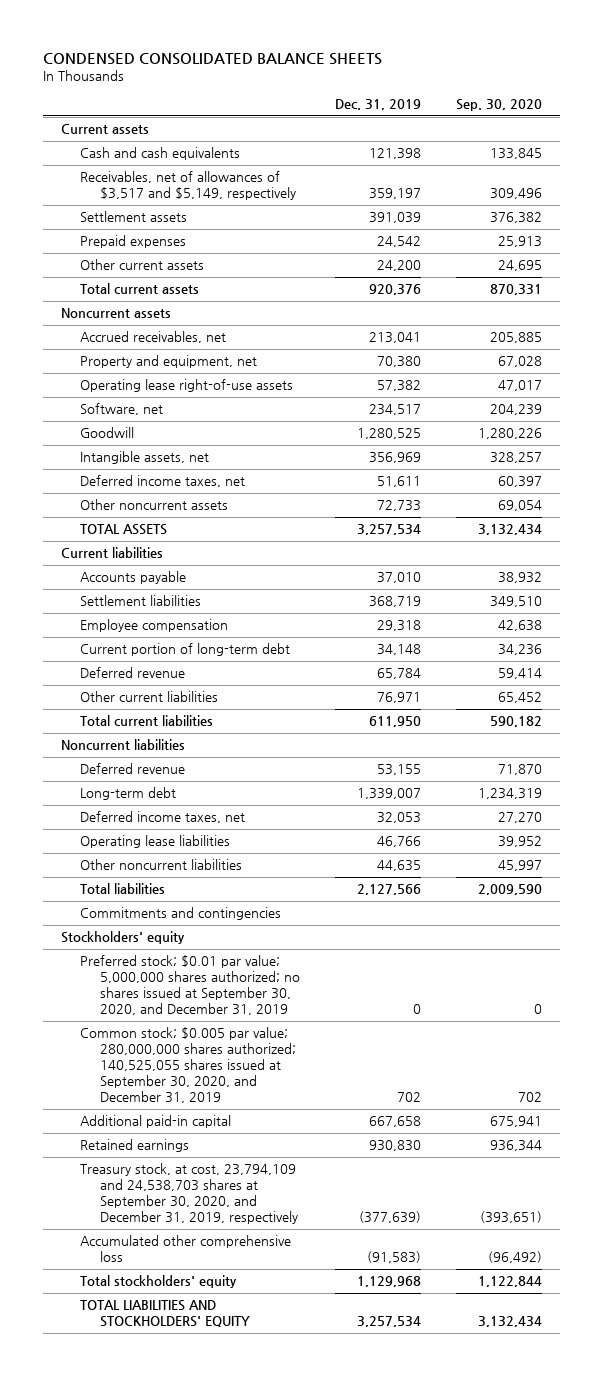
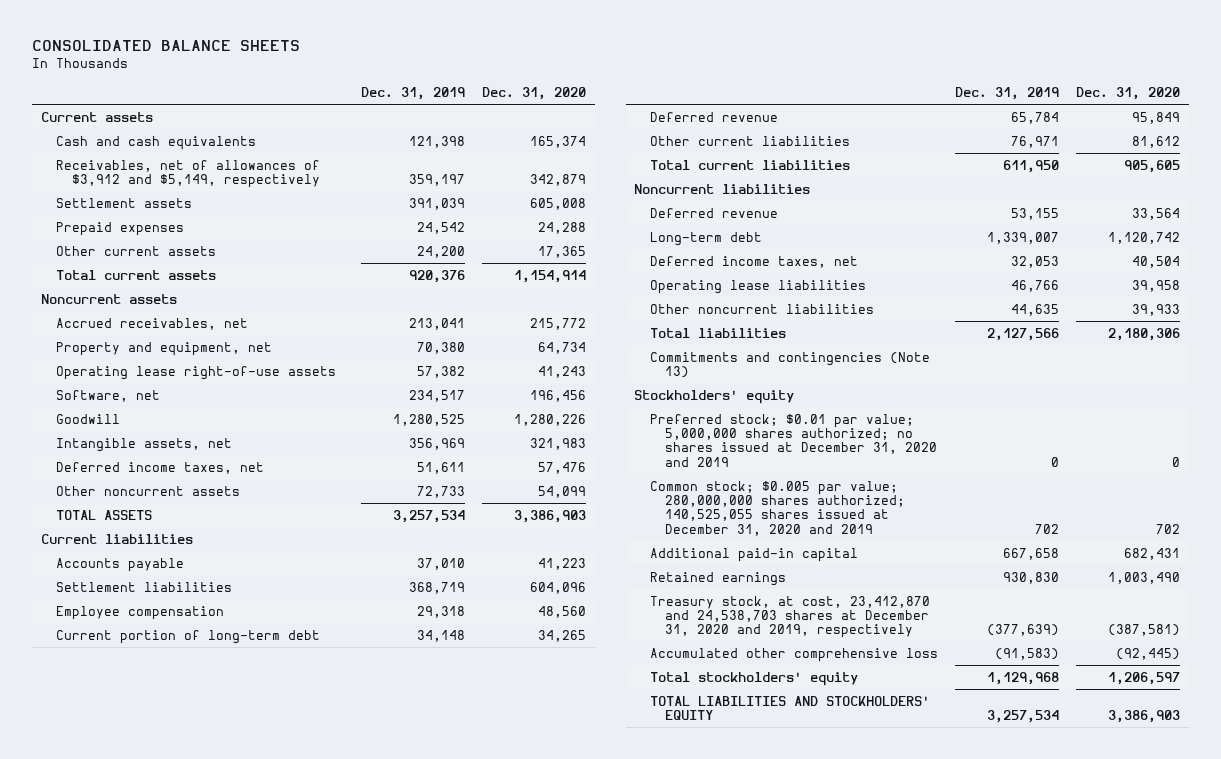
[43,52,383,65] CONDENSED CONSOLIDATED BALANCE SHEETS -> [31,40,300,52] CONSOLIDATED BALANCE SHEETS
[456,99,543,112] Sep. 30, 2020 -> none
none -> [482,86,587,100] Dec. 31, 2020
[80,171,296,201] Receivables, net of allowances of $3,517 and $5,149, respectively -> [56,159,321,188] Receivables, net of allowances of $3,912 and $5,149, respectively
[80,907,282,921] Commitments and contingencies -> [649,351,930,378] Commitments and contingencies (Note 13)
[80,955,300,1016] Preferred stock; $0.01 par value; 5,000,000 shares authorized; no shares issued at September 30, 2020, and December 31, 2019 -> [649,413,938,467] Preferred stock; $0.01 par value; 5,000,000 shares authorized; no shares issued at December 31, 2020 and 2019
[80,1027,296,1104] Common stock; $0.005 par value; 280,000,000 shares authorized; 140,525,055 shares issued at September 30, 2020, and December 31, 2019 -> [649,480,906,536] Common stock; $0.005 par value; 280,000,000 shares authorized; 140,525,055 shares issued at December 31, 2020 and 2019
[80,1163,298,1225] Treasury stock, at cost, 23,794,109 and 24,538,703 shares at September 30, 2020, and December 31, 2019, respectively -> [649,595,930,639] Treasury stock, at cost, 23,412,870 and 24,538,703 shares at December 31, 2020 and 2019, respectively

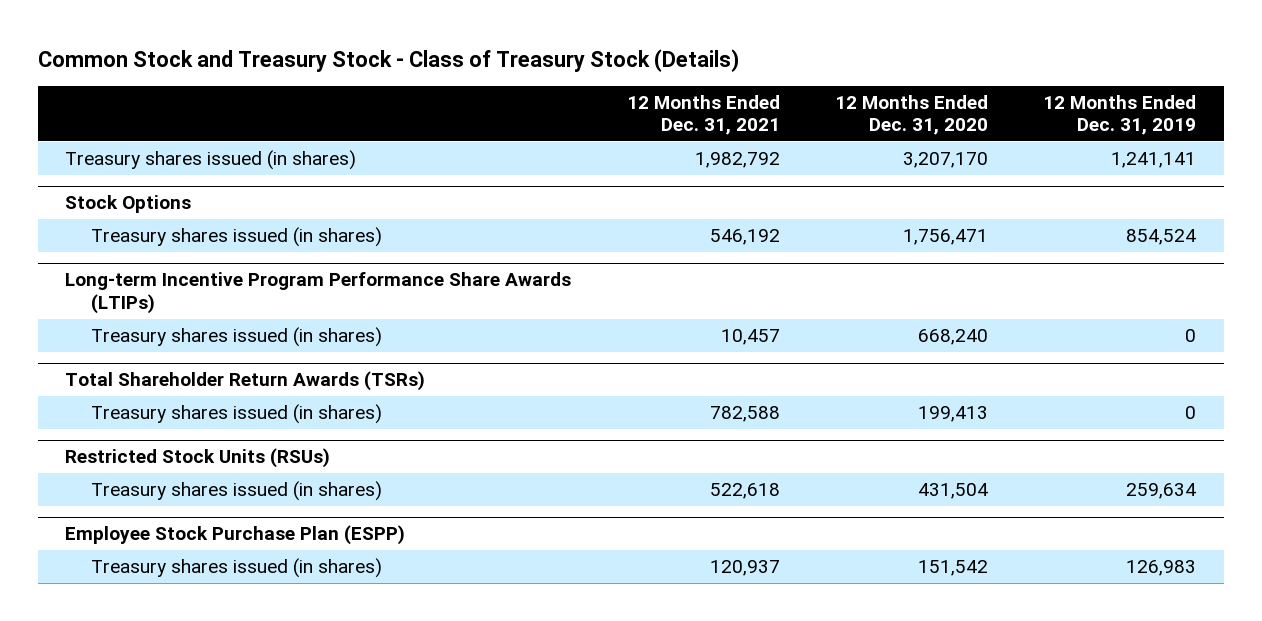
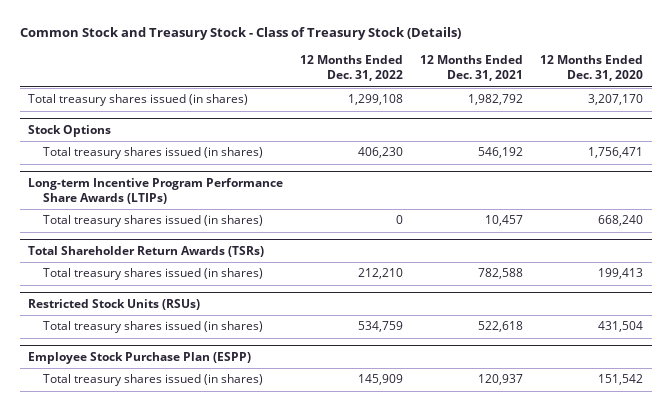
[1043,94,1197,136] 12 Months Ended Dec. 31, 2019 -> none
none -> [300,55,404,82] 12 Months Ended Dec. 31, 2022
[65,150,357,171] Treasury shares issued (in shares) -> [28,94,249,107] Total treasury shares issued (in shares)
[91,227,383,248] Treasury shares issued (in shares) -> [42,147,263,160] Total treasury shares issued (in shares)
[91,327,383,348] Treasury shares issued (in shares) -> [42,215,263,228] Total treasury shares issued (in shares)
[91,404,383,425] Treasury shares issued (in shares) -> [42,268,263,281] Total treasury shares issued (in shares)
[91,481,383,502] Treasury shares issued (in shares) -> [42,321,263,334] Total treasury shares issued (in shares)
[91,558,383,579] Treasury shares issued (in shares) -> [42,374,263,387] Total treasury shares issued (in shares)

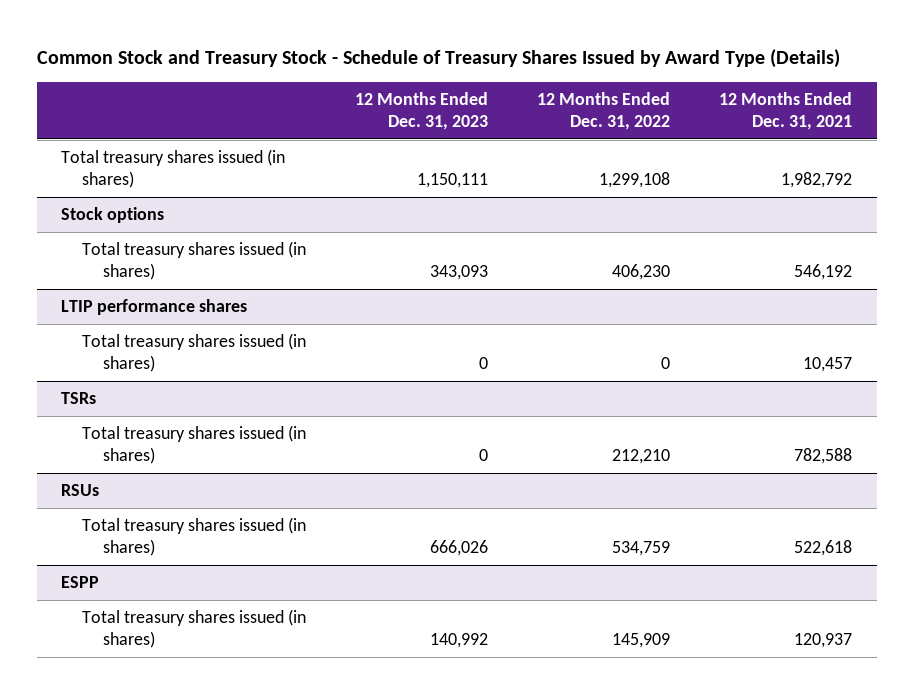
[19,27,461,41] Common Stock and Treasury Stock - Class of Treasury Stock (Details) -> [37,49,841,69] Common Stock and Treasury Stock - Schedule of Treasury Shares Issued by Award Type (Details)
[540,55,644,82] 12 Months Ended Dec. 31, 2020 -> none
none -> [355,92,489,130] 12 Months Ended Dec. 31, 2023
[28,124,112,137] Stock Options -> [61,207,165,224] Stock options
[28,177,284,204] Long-term Incentive Program Performance Share Awards (LTIPs) -> [61,299,248,316] LTIP performance shares
[28,245,265,257] Total Shareholder Return Awards (TSRs) -> [61,392,97,405] TSRs
[28,298,201,310] Restricted Stock Units (RSUs) -> [61,484,100,497] RSUs
[28,351,252,364] Employee Stock Purchase Plan (ESPP) -> [61,576,100,589] ESPP

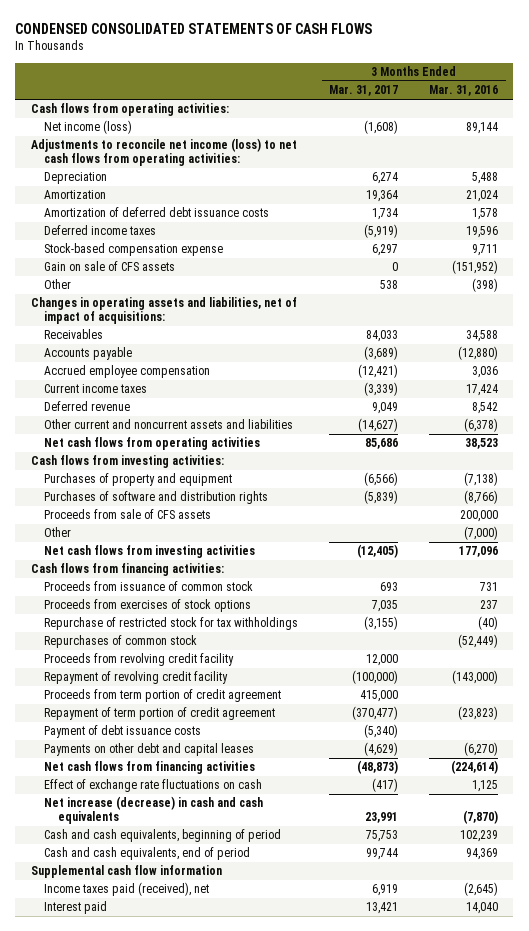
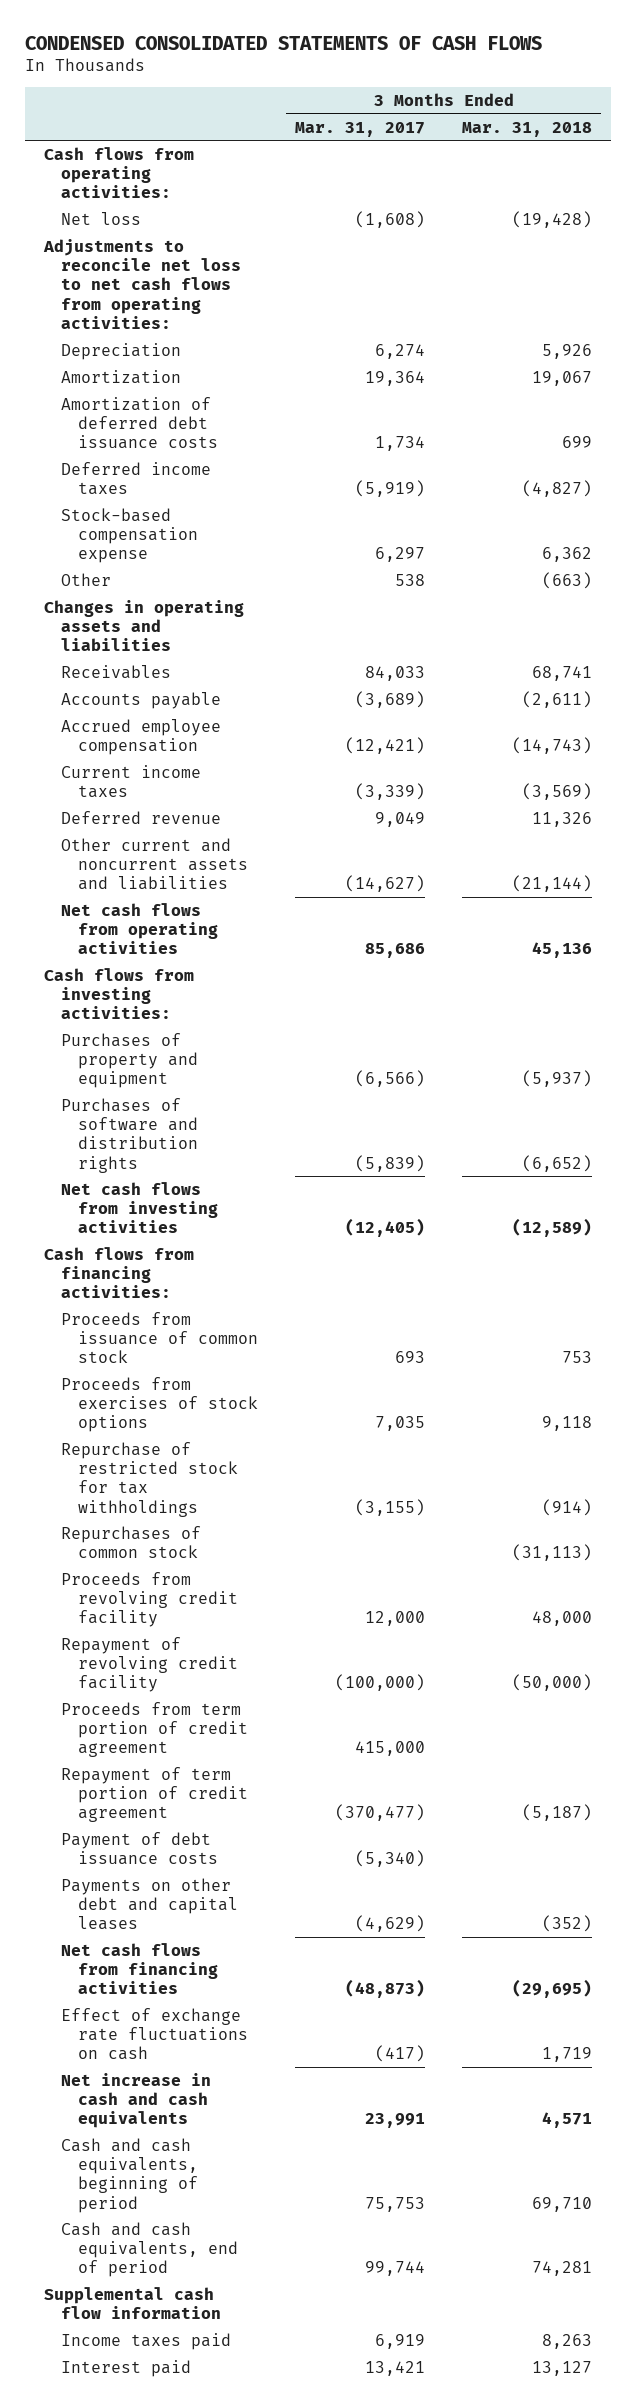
[429,85,499,97] Mar. 31, 2016 -> none
none -> [462,121,593,137] Mar. 31, 2018
[44,120,133,135] Net income (loss) -> [60,211,141,225] Net loss
[30,138,297,167] Adjustments to reconcile net income (loss) to net cash flows from operating activities: -> [42,238,241,329] Adjustments to reconcile net loss to net cash flows from operating activities:
[44,261,176,272] Gain on sale of CFS assets -> none
[30,297,297,325] Changes in operating assets and liabilities, net of impact of acquisitions: -> [43,599,244,652] Changes in operating assets and liabilities
[44,509,212,520] Proceeds from sale of CFS assets -> none
[44,527,72,538] Other -> none
[44,796,264,825] Net increase (decrease) in cash and cash equivalents -> [60,2072,211,2129] Net increase in cash and cash equivalents
[44,882,210,897] Income taxes paid (received), net -> [60,2332,231,2350] Income taxes paid

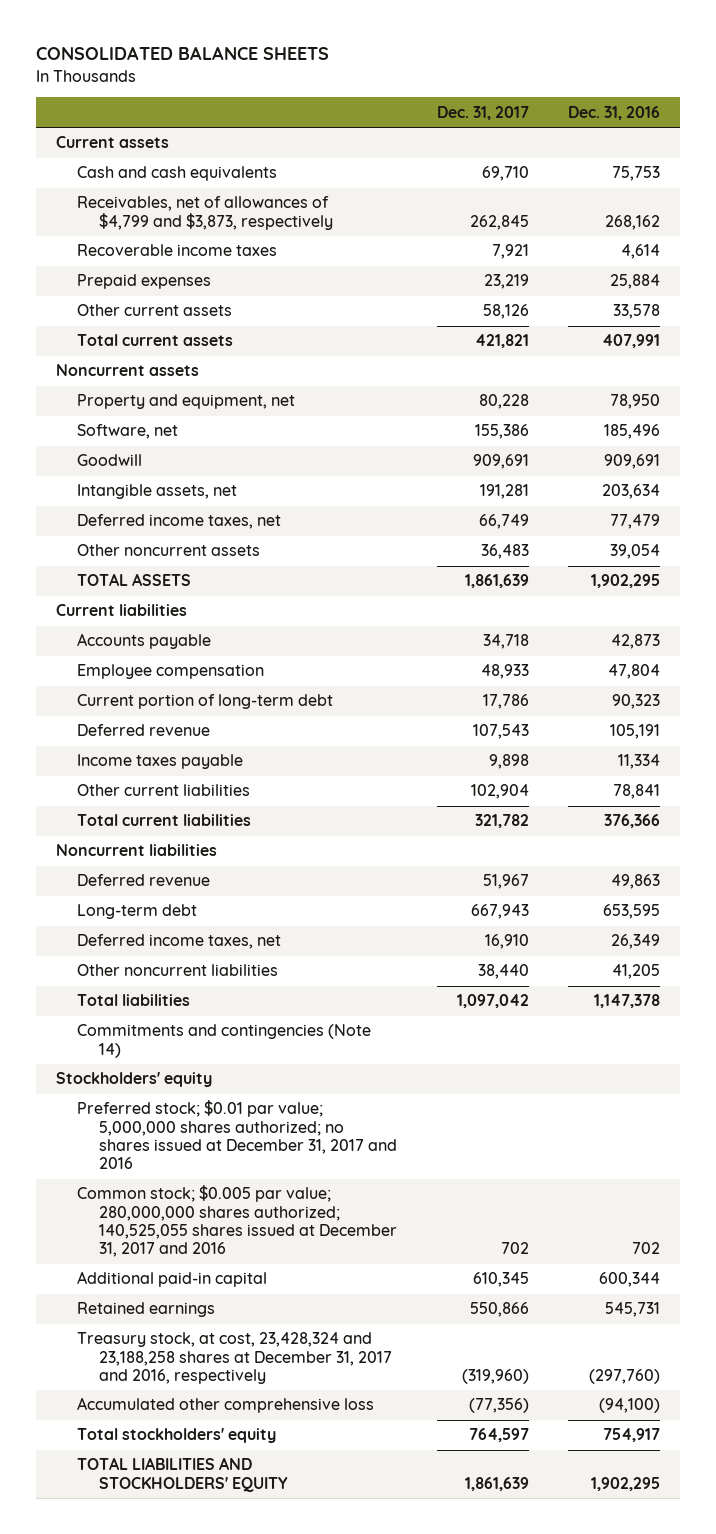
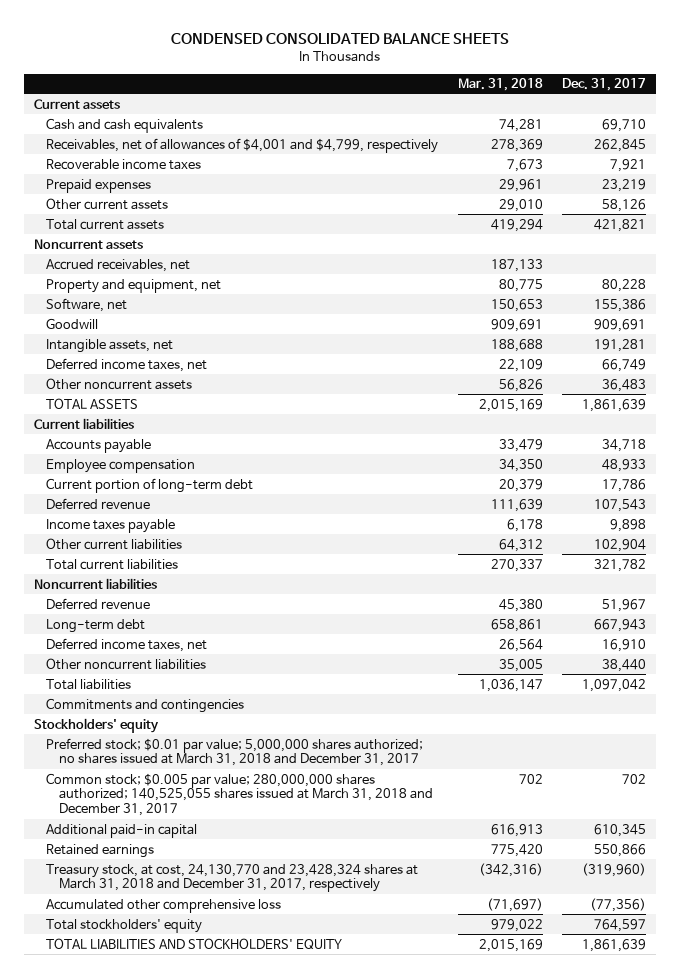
[35,46,329,61] CONSOLIDATED BALANCE SHEETS -> [170,32,509,44] CONDENSED CONSOLIDATED BALANCE SHEETS
[568,105,661,120] Dec. 31, 2016 -> none
none -> [457,78,543,92] Mar. 31, 2018
[77,196,333,230] Receivables, net of allowances of $4,799 and $3,873, respectively -> [46,137,439,153] Receivables, net of allowances of $4,001 and $4,799, respectively
none -> [46,258,191,272] Accrued receivables, net
[77,1024,372,1058] Commitments and contingencies (Note 14) -> [46,697,245,713] Commitments and contingencies
[77,1100,397,1170] Preferred stock; $0.01 par value; 5,000,000 shares authorized; no shares issued at December 31, 2017 and 2016 -> [46,737,424,767] Preferred stock; $0.01 par value; 5,000,000 shares authorized; no shares issued at March 31, 2018 and December 31, 2017
[77,1185,397,1258] Common stock; $0.005 par value; 280,000,000 shares authorized; 140,525,055 shares issued at December 31, 2017 and 2016 -> [46,772,433,817] Common stock; $0.005 par value; 280,000,000 shares authorized; 140,525,055 shares issued at March 31, 2018 and December 31, 2017
[77,1332,392,1385] Treasury stock, at cost, 23,428,324 and 23,188,258 shares at December 31, 2017 and 2016, respectively -> [46,863,419,893] Treasury stock, at cost, 24,130,770 and 23,428,324 shares at March 31, 2018 and December 31, 2017, respectively

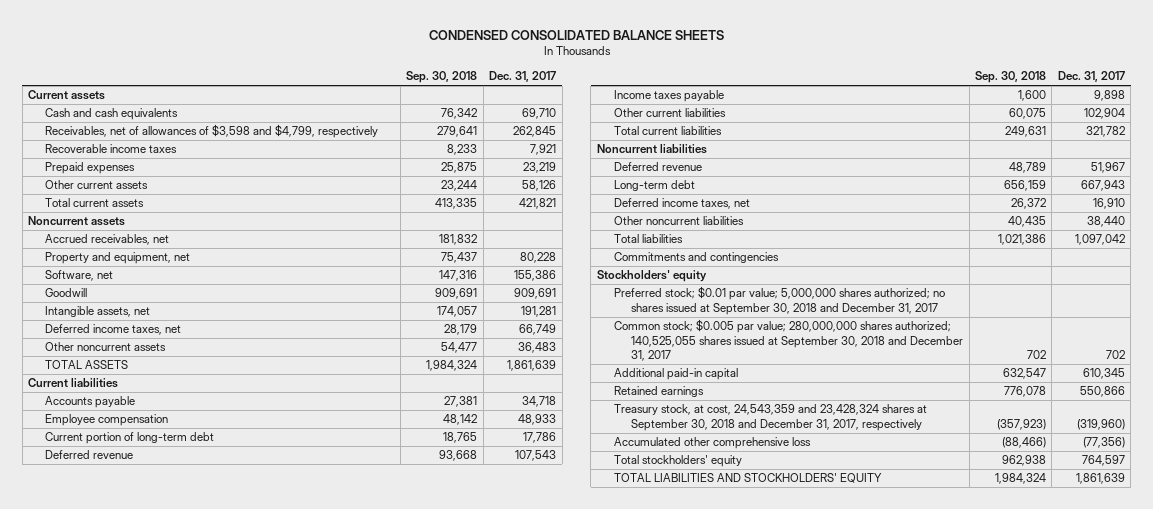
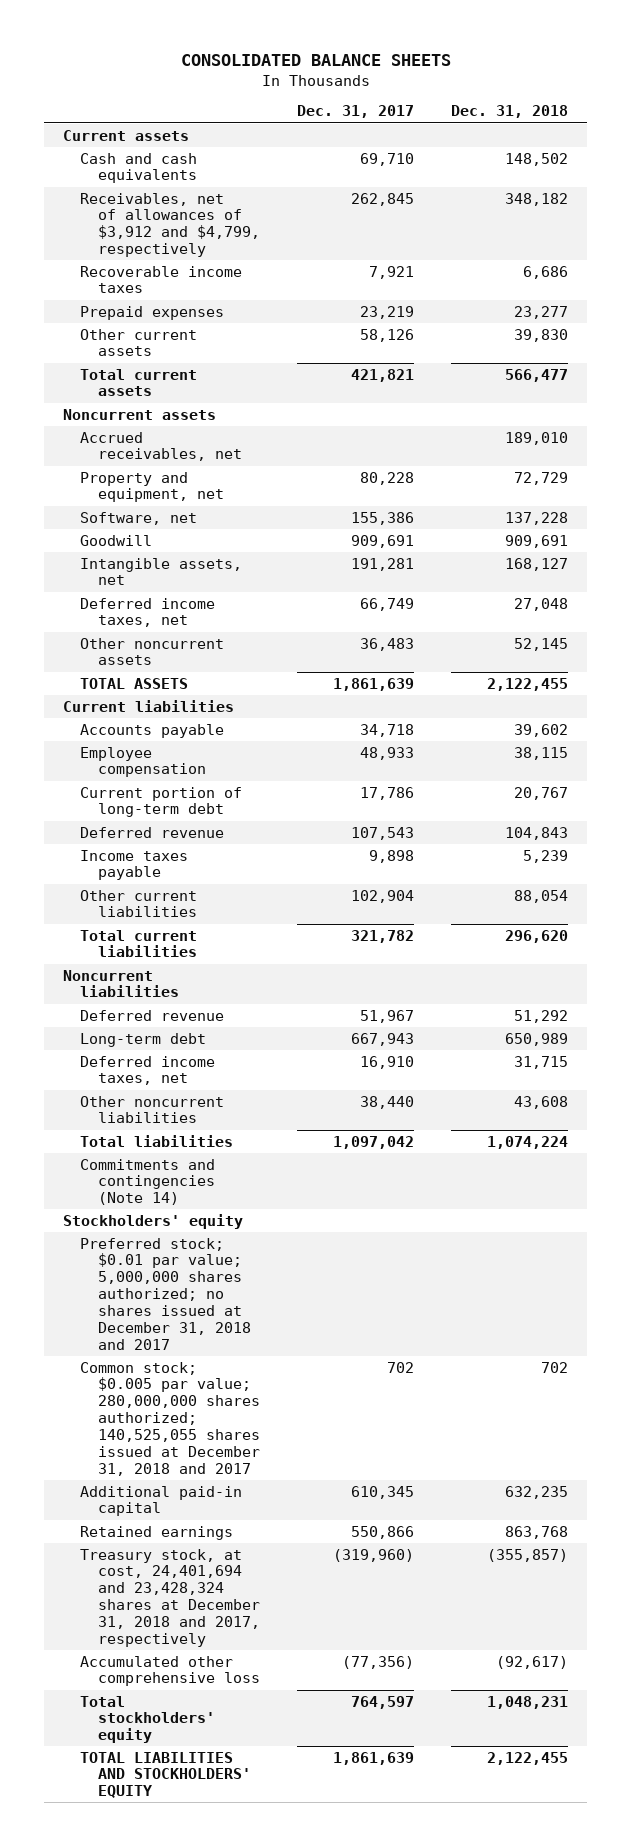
[428,30,724,41] CONDENSED CONSOLIDATED BALANCE SHEETS -> [180,54,451,67] CONSOLIDATED BALANCE SHEETS
[406,71,478,84] Sep. 30, 2018 -> none
none -> [451,105,569,119] Dec. 31, 2018
[45,124,379,139] Receivables, net of allowances of $3,598 and $4,799, respectively -> [80,192,260,258] Receivables, net of allowances of $3,912 and $4,799, respectively
[613,252,779,264] Commitments and contingencies -> [80,1158,216,1206] Commitments and contingencies (Note 14)
[613,286,945,315] Preferred stock; $0.01 par value; 5,000,000 shares authorized; no shares issued at September 30, 2018 and December 31, 2017 -> [80,1237,251,1351] Preferred stock; $0.01 par value; 5,000,000 shares authorized; no shares issued at December 31, 2018 and 2017
[613,319,964,362] Common stock; $0.005 par value; 280,000,000 shares authorized; 140,525,055 shares issued at September 30, 2018 and December 31, 2017 -> [80,1361,260,1477] Common stock; $0.005 par value; 280,000,000 shares authorized; 140,525,055 shares issued at December 31, 2018 and 2017
[613,404,927,431] Treasury stock, at cost, 24,543,359 and 23,428,324 shares at September 30, 2018 and December 31, 2017, respectively -> [80,1548,260,1648] Treasury stock, at cost, 24,401,694 and 23,428,324 shares at December 31, 2018 and 2017, respectively

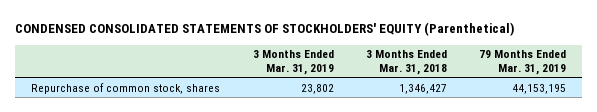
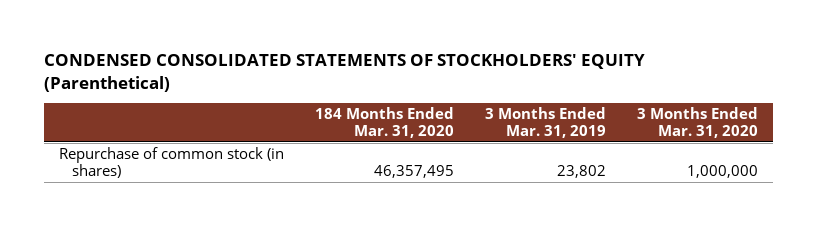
[365,50,447,75] 3 Months Ended Mar. 31, 2018 -> none
[478,50,566,75] 79 Months Ended Mar. 31, 2019 -> none
none -> [315,107,455,139] 184 Months Ended Mar. 31, 2020
none -> [636,107,758,139] 3 Months Ended Mar. 31, 2020
[31,82,221,94] Repurchase of common stock, shares -> [59,146,285,179] Repurchase of common stock (in shares)

